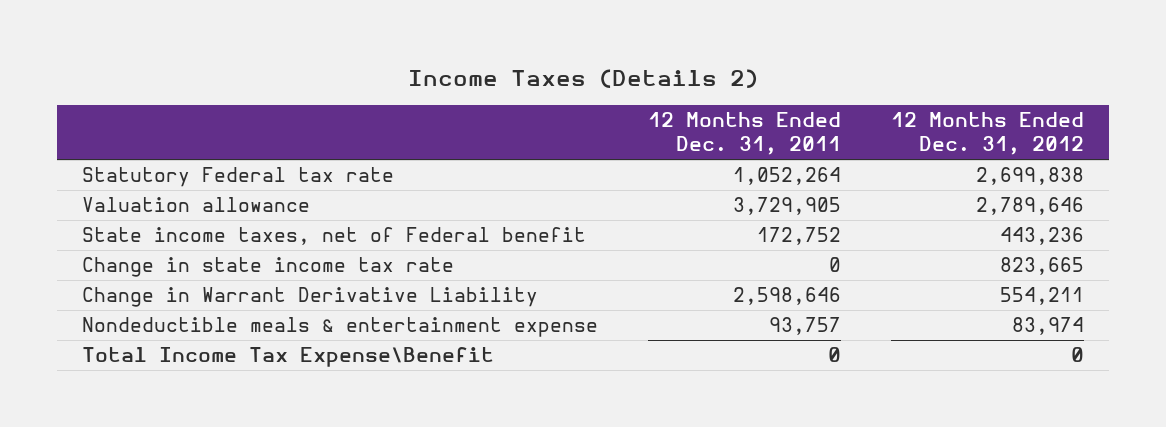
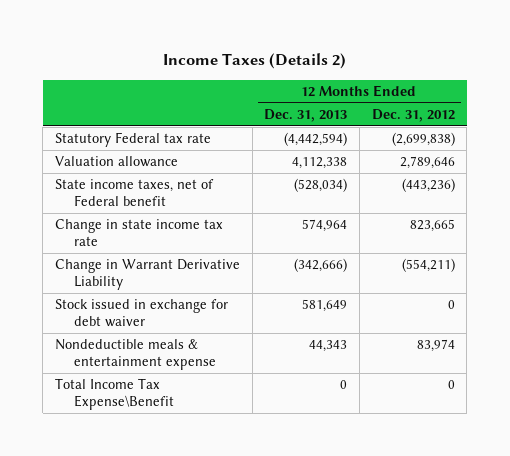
[647,112,841,156] 12 Months Ended Dec. 31, 2011 -> none
none -> [264,108,348,122] Dec. 31, 2013
[975,167,1084,186] 2,699,838 -> [391,132,455,147] (2,699,838)
[999,227,1084,246] 443,236 -> [401,178,455,193] (443,236)
[999,287,1084,306] 554,211 -> [401,258,455,273] (554,211)
none -> [55,299,229,328] Stock issued in exchange for debt waiver

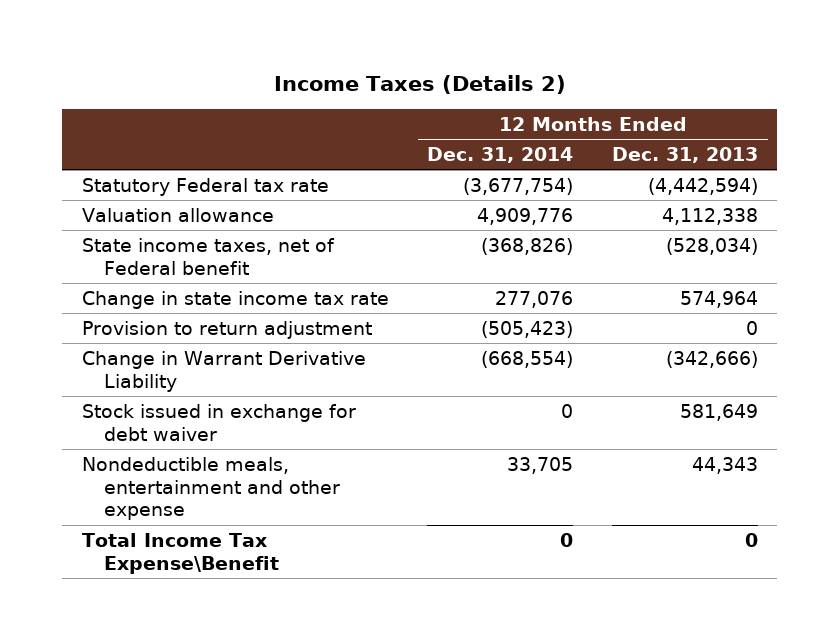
[371,108,455,122] Dec. 31, 2012 -> none
none -> [427,146,574,163] Dec. 31, 2014
none -> [81,320,372,339] Provision to return adjustment
[55,339,216,371] Nondeductible meals & entertainment expense -> [81,456,341,521] Nondeductible meals, entertainment and other expense

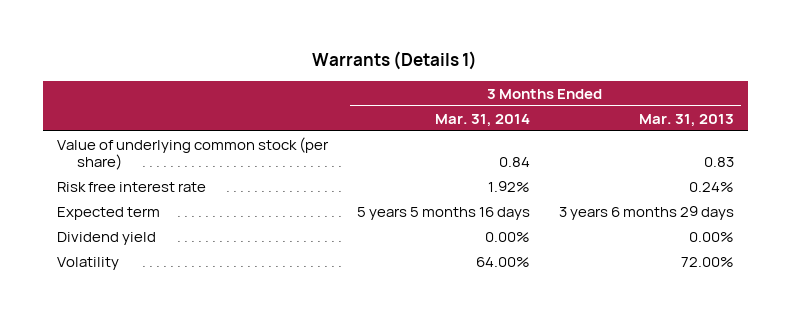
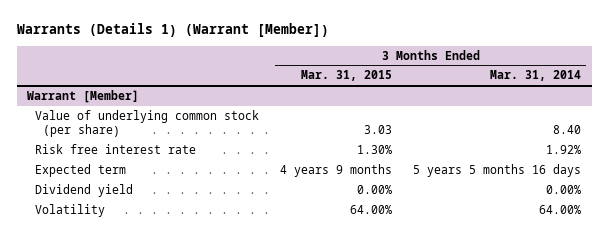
[312,50,478,70] Warrants (Details 1) -> [16,23,329,38] Warrants (Details 1) (Warrant [Member])
[638,113,734,127] Mar. 31, 2013 -> none
none -> [301,70,393,82] Mar. 31, 2015
none -> [27,89,140,103] Warrant [Member]
[498,157,530,168] 0.84 -> [553,125,582,135] 8.40

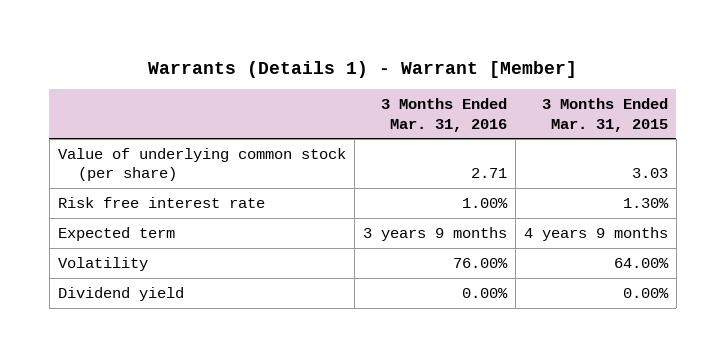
[16,23,329,38] Warrants (Details 1) (Warrant [Member]) -> [147,60,577,78] Warrants (Details 1) - Warrant [Member]
[490,70,582,82] Mar. 31, 2014 -> none
none -> [380,98,507,132] 3 Months Ended Mar. 31, 2016
[27,89,140,103] Warrant [Member] -> none
[35,183,134,197] Dividend yield -> none
none -> [57,287,184,302] Dividend yield

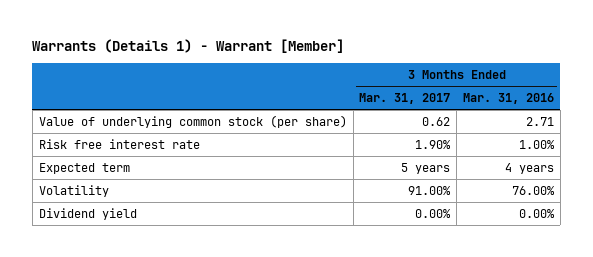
[541,98,668,132] 3 Months Ended Mar. 31, 2015 -> none
none -> [359,93,451,105] Mar. 31, 2017
[362,227,507,242] 3 years 9 months -> [505,162,555,174] 4 years

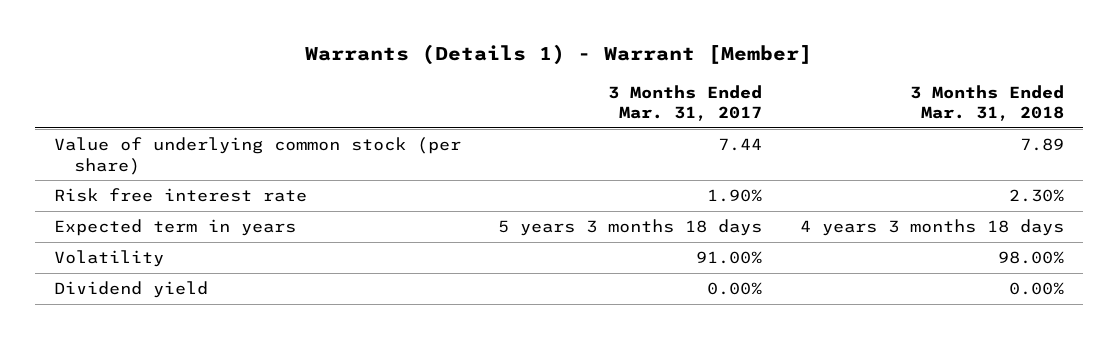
[463,93,555,105] Mar. 31, 2016 -> none
none -> [909,84,1064,122] 3 Months Ended Mar. 31, 2018
[422,116,451,126] 0.62 -> [718,138,763,152] 7.44
[38,162,130,174] Expected term -> [53,219,296,237] Expected term in years
[401,162,451,174] 5 years -> [498,219,763,237] 5 years 3 months 18 days

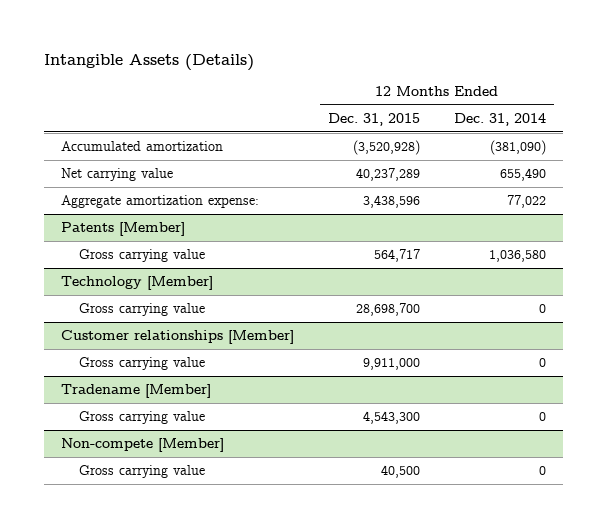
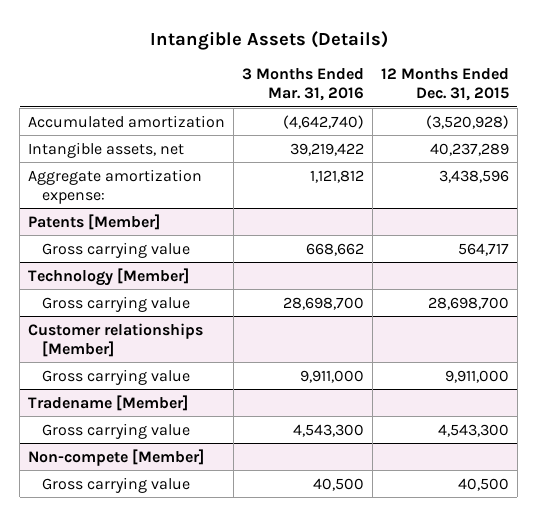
[453,112,546,126] Dec. 31, 2014 -> none
none -> [242,68,365,102] 3 Months Ended Mar. 31, 2016
[61,167,174,181] Net carrying value -> [28,141,185,158] Intangible assets, net

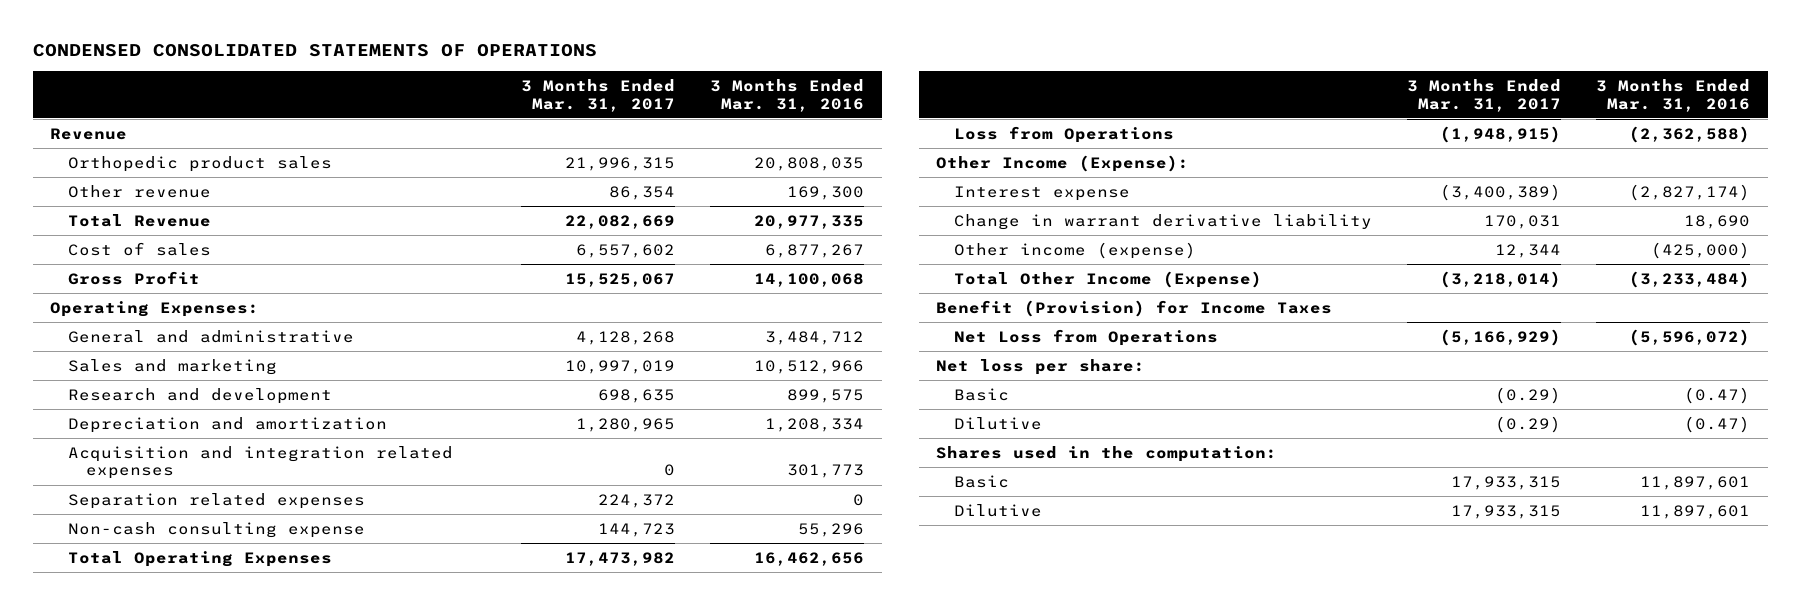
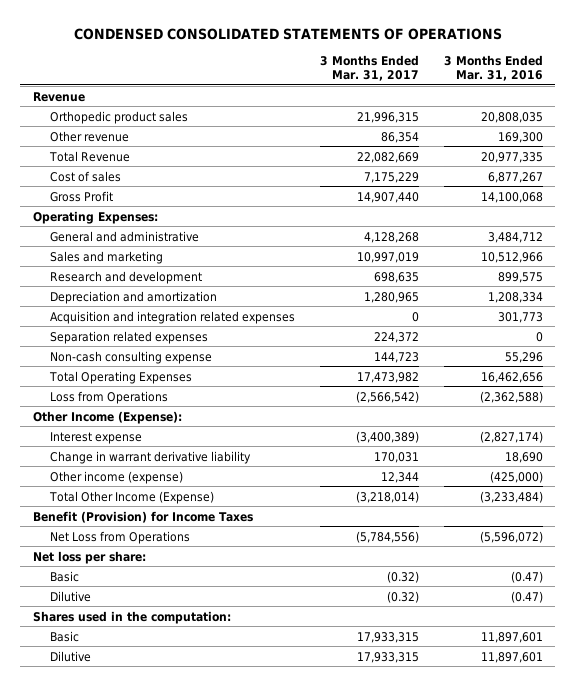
[576,243,676,258] 6,557,602 -> [363,171,419,183] 7,175,229
[565,272,676,287] 15,525,067 -> [356,191,419,203] 14,907,440
[1440,125,1562,143] (1,948,915) -> [355,390,419,403] (2,566,542)
[1440,328,1562,346] (5,166,929) -> [355,530,419,543] (5,784,556)
[1495,386,1562,404] (0.29) -> [386,570,419,583] (0.32)
[1495,415,1562,433] (0.29) -> [386,590,419,603] (0.32)

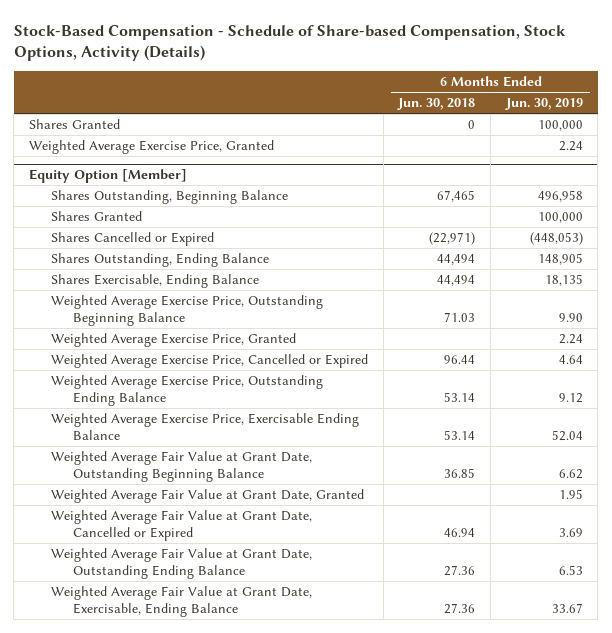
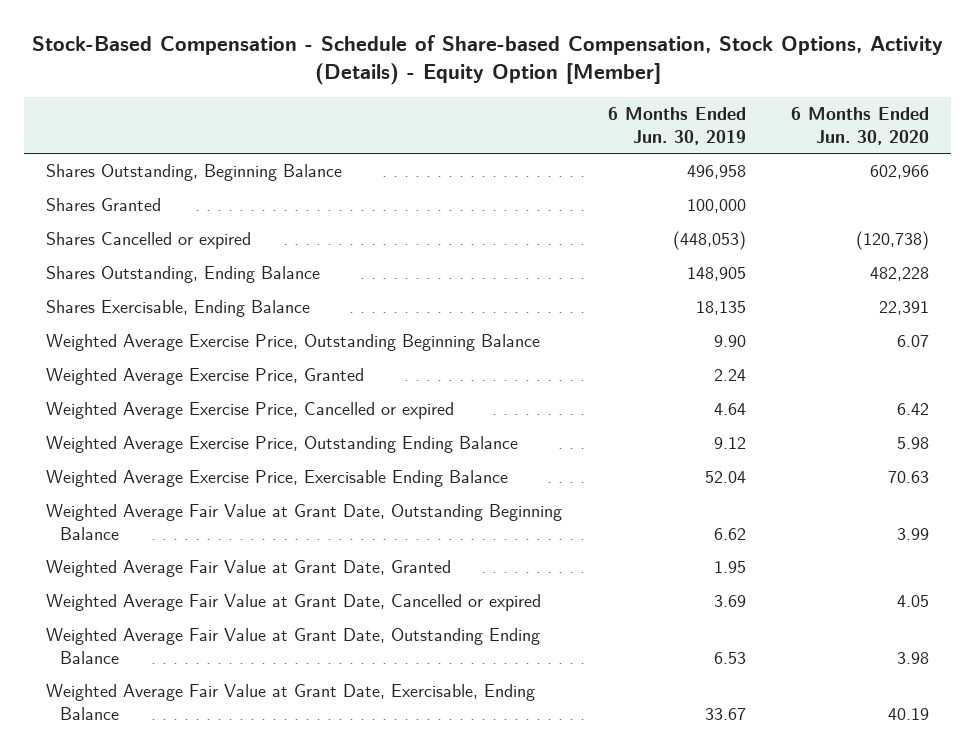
[13,24,566,62] Stock-Based Compensation - Schedule of Share-based Compensation, Stock Options, Activity (Details) -> [31,35,943,86] Stock-Based Compensation - Schedule of Share-based Compensation, Stock Options, Activity (Details) - Equity Option [Member]
[397,98,476,111] Jun. 30, 2018 -> none
none -> [790,107,929,145] 6 Months Ended Jun. 30, 2020
[29,119,121,130] Shares Granted -> none
[29,140,275,155] Weighted Average Exercise Price, Granted -> none
[29,169,188,184] Equity Option [Member] -> none
[51,232,215,247] Shares Cancelled or Expired -> [46,232,252,250] Shares Cancelled or expired
[51,354,369,369] Weighted Average Exercise Price, Cancelled or Expired -> [46,402,455,420] Weighted Average Exercise Price, Cancelled or expired
[51,510,313,541] Weighted Average Fair Value at Grant Date, Cancelled or Expired -> [46,594,542,612] Weighted Average Fair Value at Grant Date, Cancelled or expired

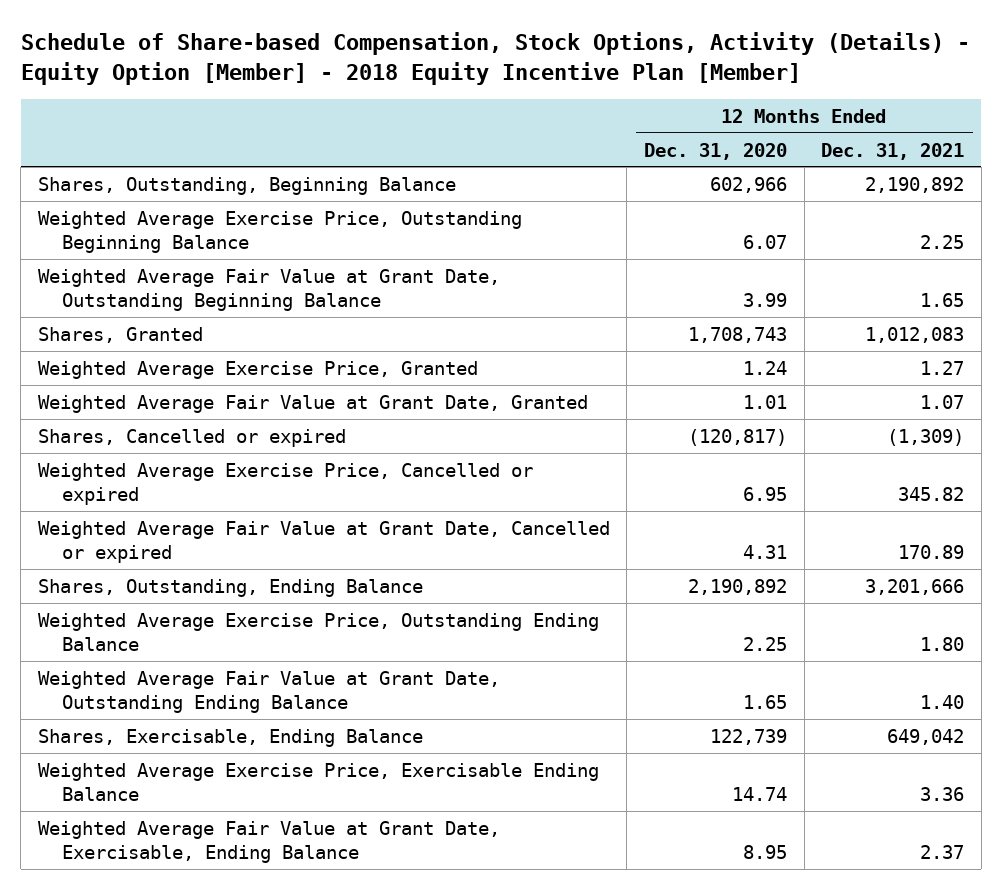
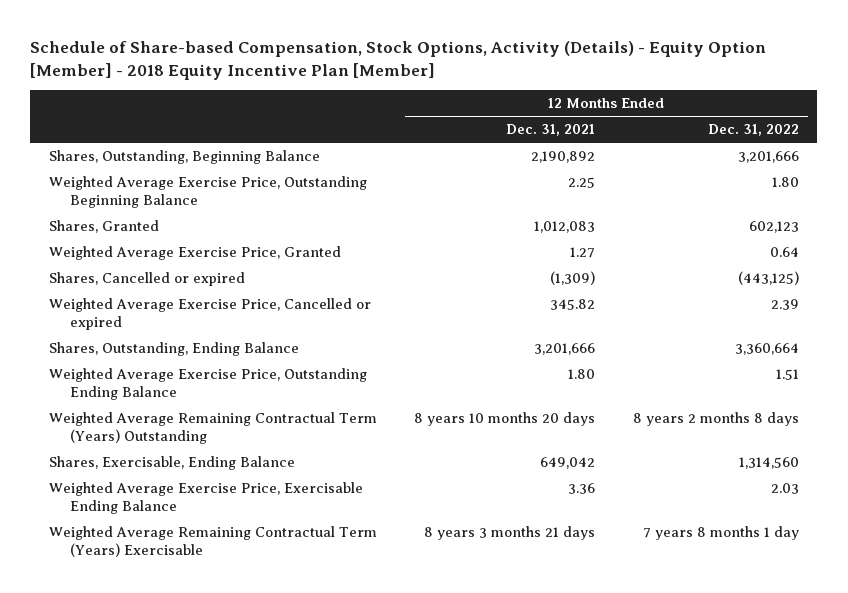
[644,142,788,160] Dec. 31, 2020 -> none
none -> [707,124,799,137] Dec. 31, 2022
[37,268,500,311] Weighted Average Fair Value at Grant Date, Outstanding Beginning Balance -> none
[37,394,588,413] Weighted Average Fair Value at Grant Date, Granted -> none
[37,520,610,563] Weighted Average Fair Value at Grant Date, Cancelled or expired -> none
[37,670,500,713] Weighted Average Fair Value at Grant Date, Outstanding Ending Balance -> none
none -> [48,412,377,444] Weighted Average Remaining Contractual Term (Years) Outstanding
[37,820,500,863] Weighted Average Fair Value at Grant Date, Exercisable, Ending Balance -> none
none -> [48,526,377,557] Weighted Average Remaining Contractual Term (Years) Exercisable

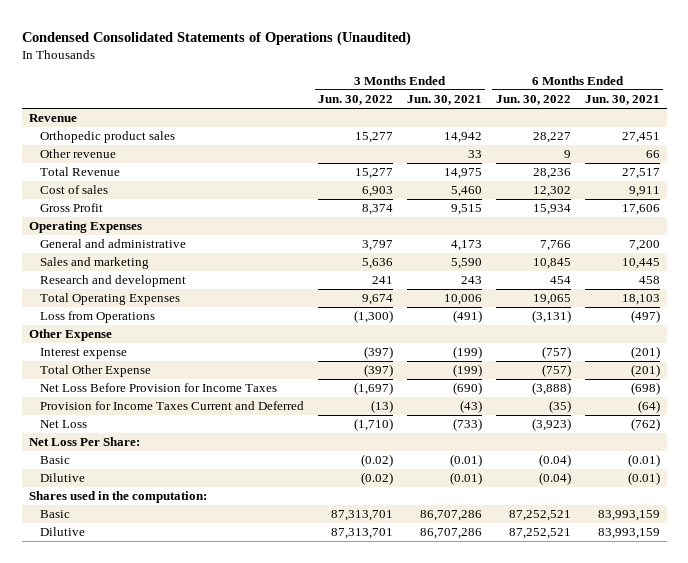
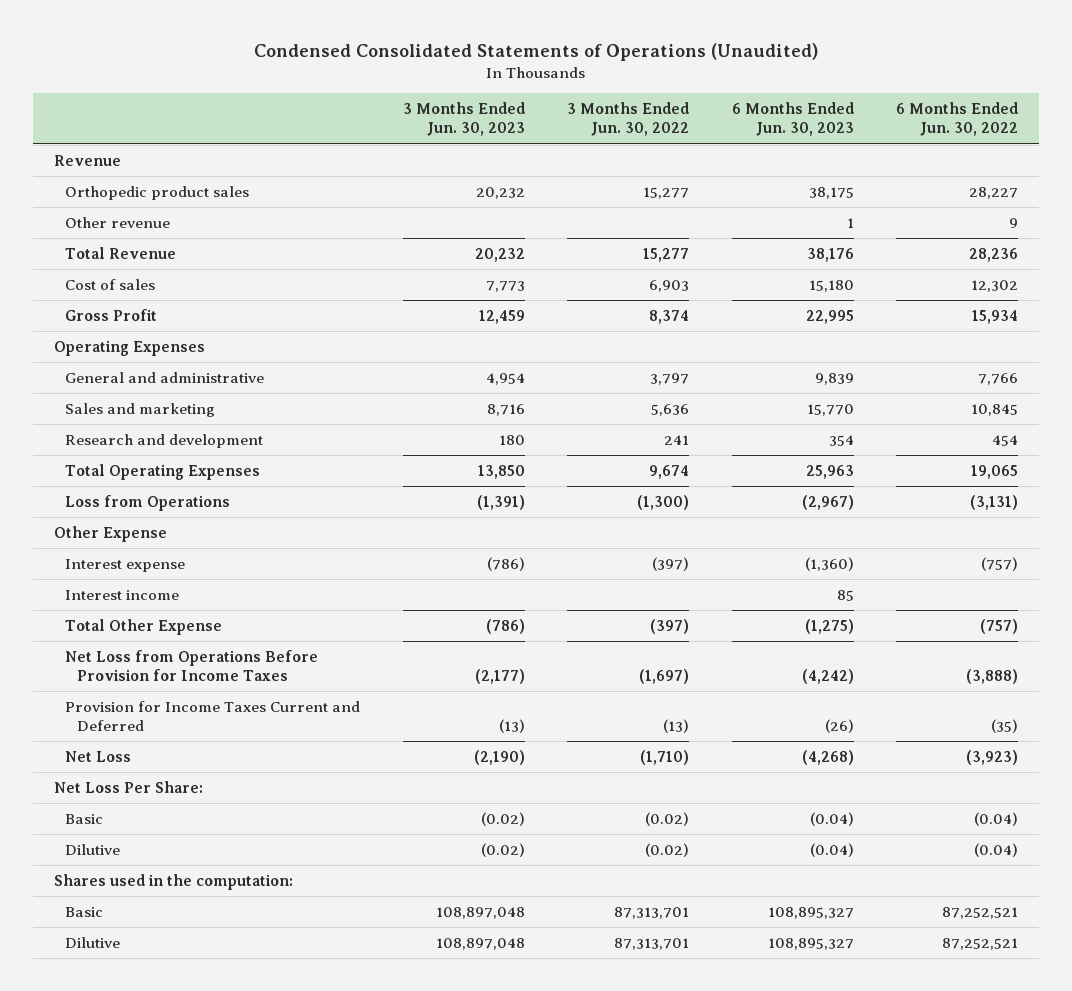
[407,95,483,106] Jun. 30, 2021 -> none
[584,95,660,106] Jun. 30, 2021 -> none
none -> [402,102,525,137] 3 Months Ended Jun. 30, 2023
none -> [731,102,854,137] 6 Months Ended Jun. 30, 2023
none -> [65,589,180,600] Interest income
[40,383,278,393] Net Loss Before Provision for Income Taxes -> [65,649,319,681] Net Loss from Operations Before Provision for Income Taxes

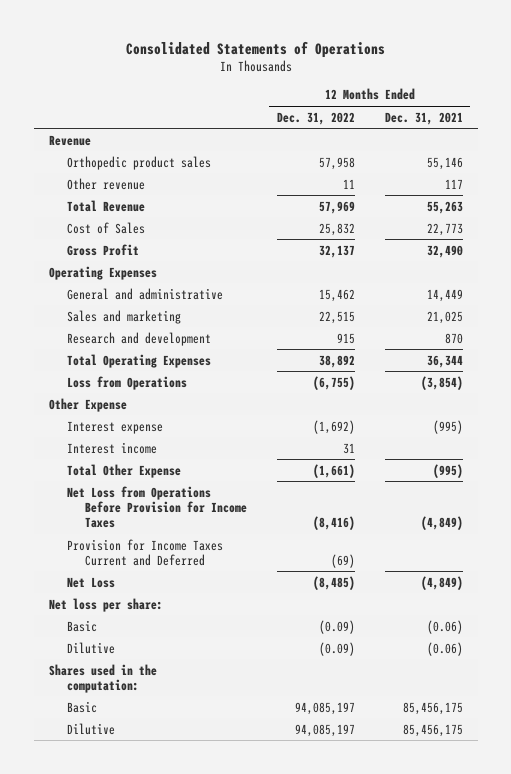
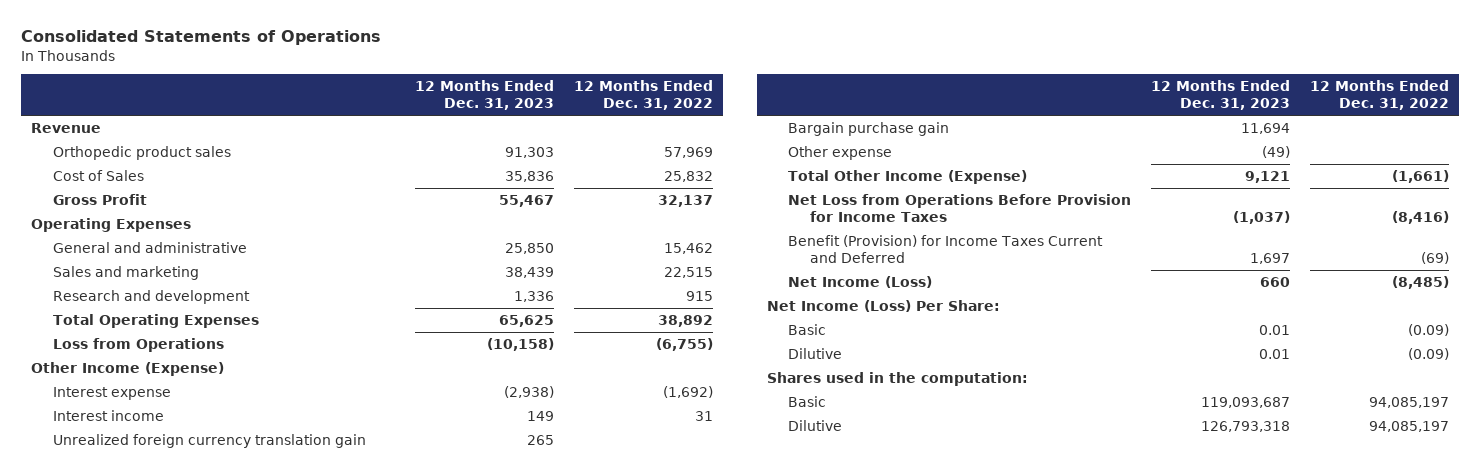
[384,111,463,125] Dec. 31, 2021 -> none
none -> [415,80,555,111] 12 Months Ended Dec. 31, 2023
[66,177,145,190] Other revenue -> none
[66,199,145,212] Total Revenue -> none
[318,156,355,170] 57,958 -> [664,146,714,158] 57,969
[48,397,127,412] Other Expense -> [31,361,225,376] Other Income (Expense)
none -> [52,433,366,448] Unrealized foreign currency translation gain
none -> [788,121,950,136] Bargain purchase gain
none -> [788,145,893,160] Other expense
[66,463,181,478] Total Other Expense -> [788,169,1028,184] Total Other Income (Expense)
[66,538,223,566] Provision for Income Taxes Current and Deferred -> [788,234,1104,263] Benefit (Provision) for Income Taxes Current and Deferred
[66,576,115,588] Net Loss -> [788,275,933,288] Net Income (Loss)
[48,597,163,612] Net loss per share: -> [766,299,1000,312] Net Income (Loss) Per Share:

